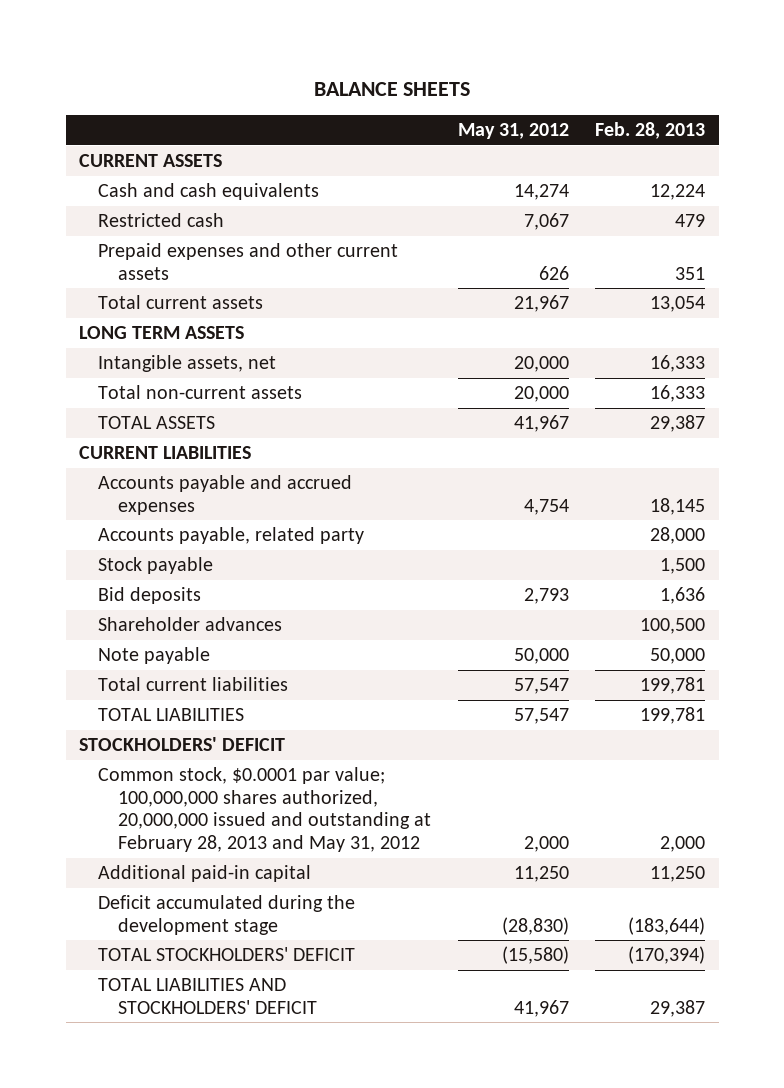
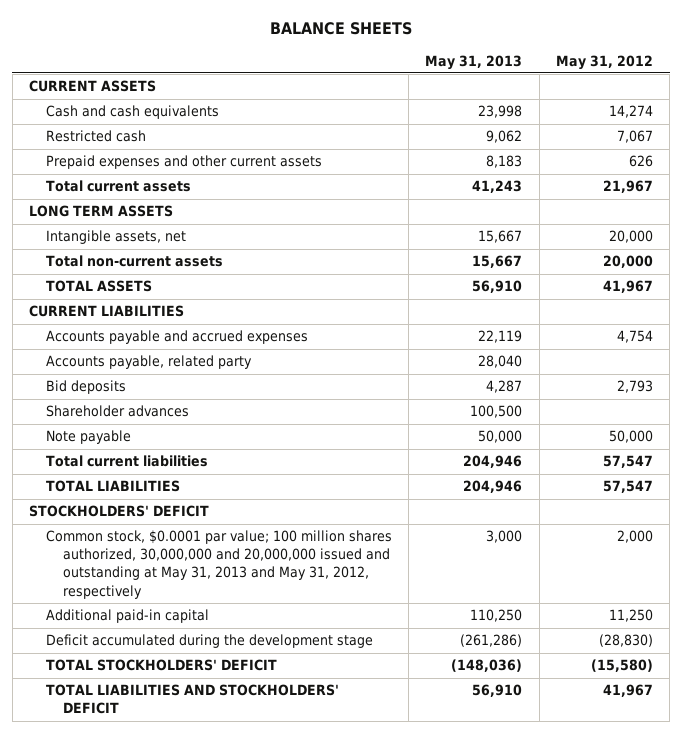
[595,122,706,140] Feb. 28, 2013 -> none
none -> [425,54,523,70] May 31, 2013
[98,557,214,575] Stock payable -> none
[98,767,432,852] Common stock, $0.0001 par value; 100,000,000 shares authorized, 20,000,000 issued and outstanding at February 28, 2013 and May 31, 2012 -> [46,530,393,599] Common stock, $0.0001 par value; 100 million shares authorized, 30,000,000 and 20,000,000 issued and outstanding at May 31, 2013 and May 31, 2012, respectively

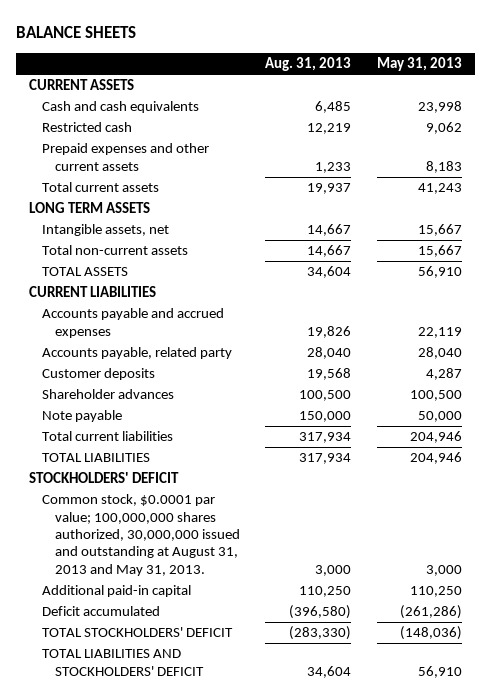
[555,54,653,70] May 31, 2012 -> none
none -> [265,57,352,72] Aug. 31, 2013
[46,380,127,395] Bid deposits -> [41,368,155,381] Customer deposits
[46,530,393,599] Common stock, $0.0001 par value; 100 million shares authorized, 30,000,000 and 20,000,000 issued and outstanding at May 31, 2013 and May 31, 2012, respectively -> [41,494,240,576] Common stock, $0.0001 par value; 100,000,000 shares authorized, 30,000,000 issued and outstanding at August 31, 2013 and May 31, 2013.
[46,634,374,649] Deficit accumulated during the development stage -> [41,606,160,617] Deficit accumulated

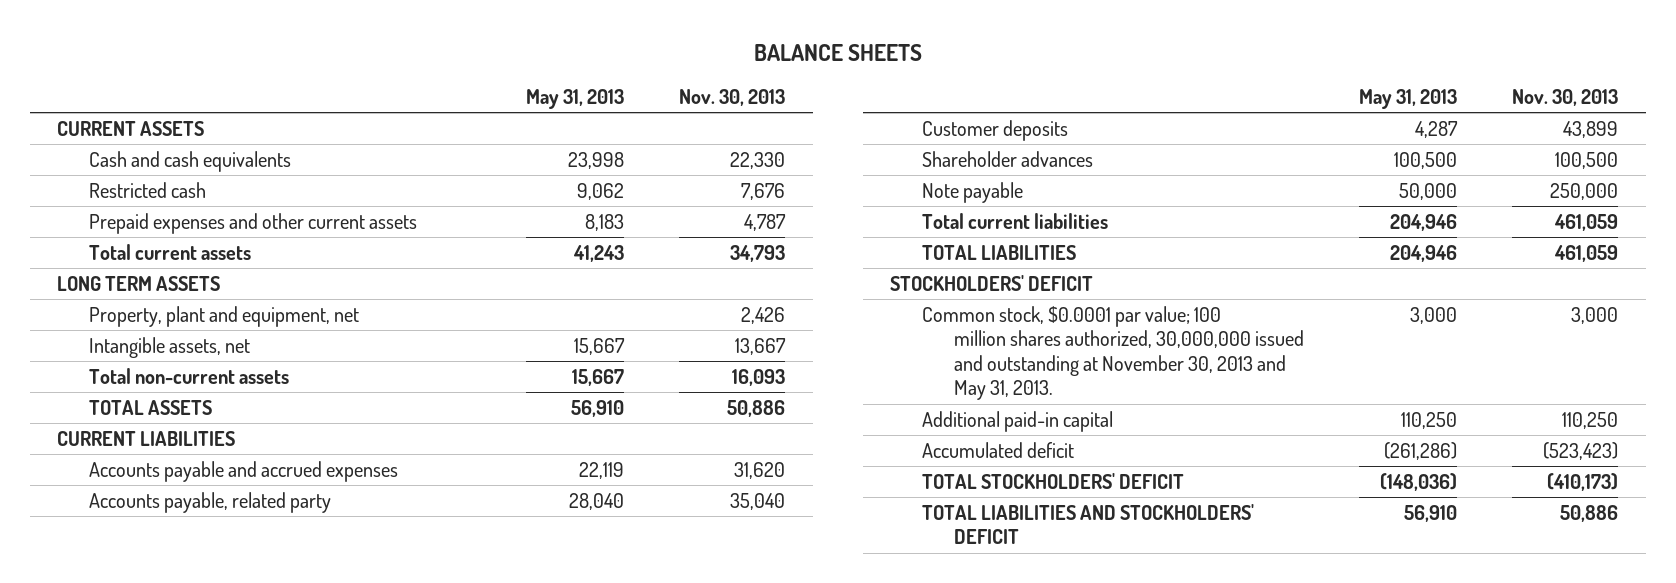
[265,57,352,72] Aug. 31, 2013 -> none
none -> [679,88,786,106] Nov. 30, 2013
none -> [89,305,360,327] Property, plant and equipment, net
[41,494,240,576] Common stock, $0.0001 par value; 100,000,000 shares authorized, 30,000,000 issued and outstanding at August 31, 2013 and May 31, 2013. -> [921,305,1304,401] Common stock, $0.0001 par value; 100 million shares authorized, 30,000,000 issued and outstanding at November 30, 2013 and May 31, 2013.
[41,606,160,617] Deficit accumulated -> [921,441,1074,458] Accumulated deficit

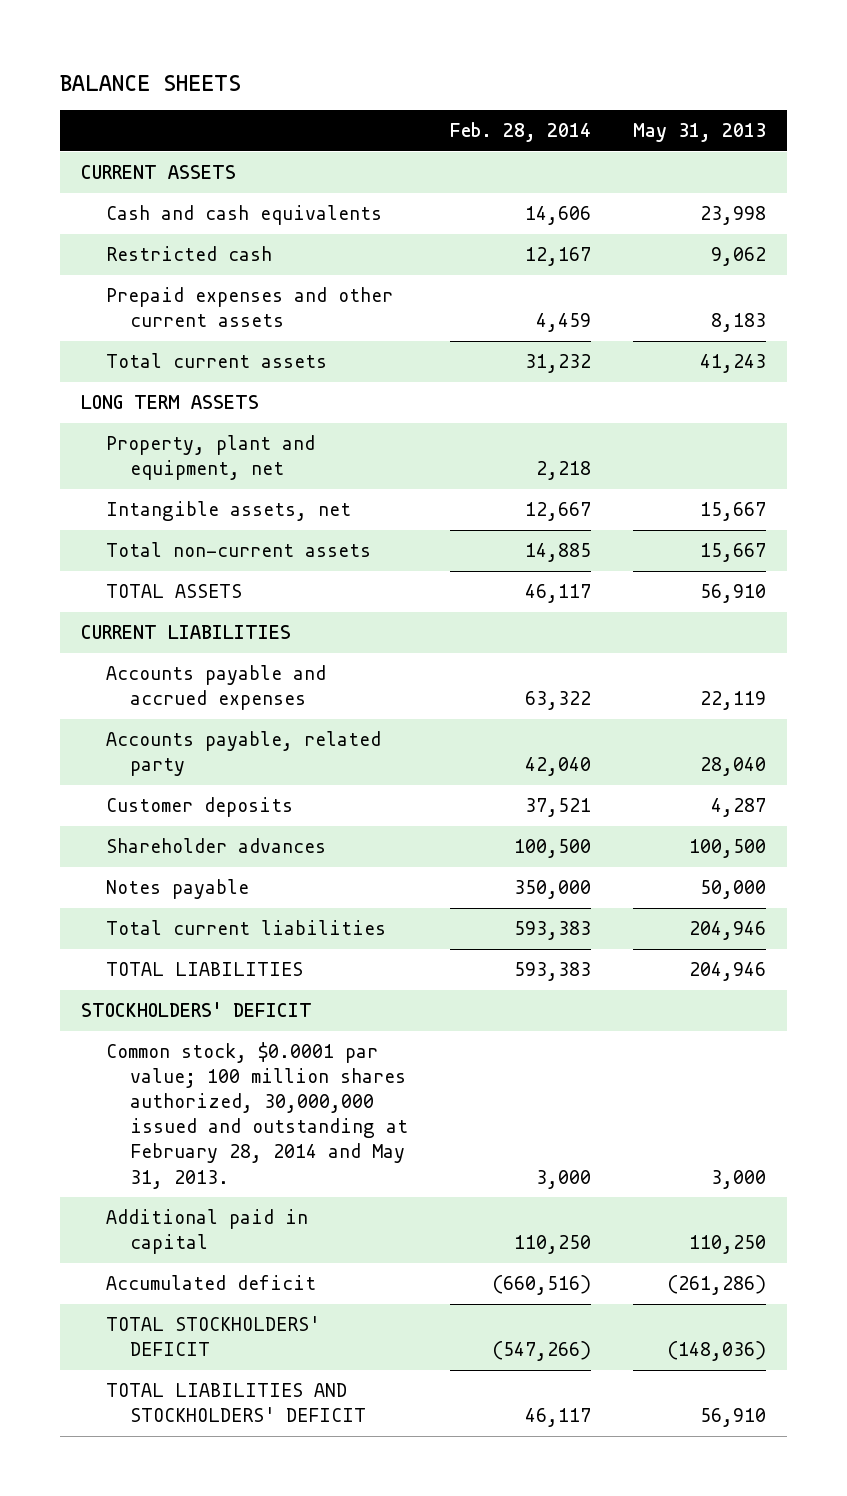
[679,88,786,106] Nov. 30, 2013 -> none
none -> [450,122,592,143] Feb. 28, 2014
[921,181,1023,203] Note payable -> none
none -> [105,879,249,900] Notes payable
[921,305,1304,401] Common stock, $0.0001 par value; 100 million shares authorized, 30,000,000 issued and outstanding at November 30, 2013 and May 31, 2013. -> [105,1042,409,1189] Common stock, $0.0001 par value; 100 million shares authorized, 30,000,000 issued and outstanding at February 28, 2014 and May 31, 2013.
[921,410,1113,432] Additional paid-in capital -> [105,1209,308,1255] Additional paid in capital

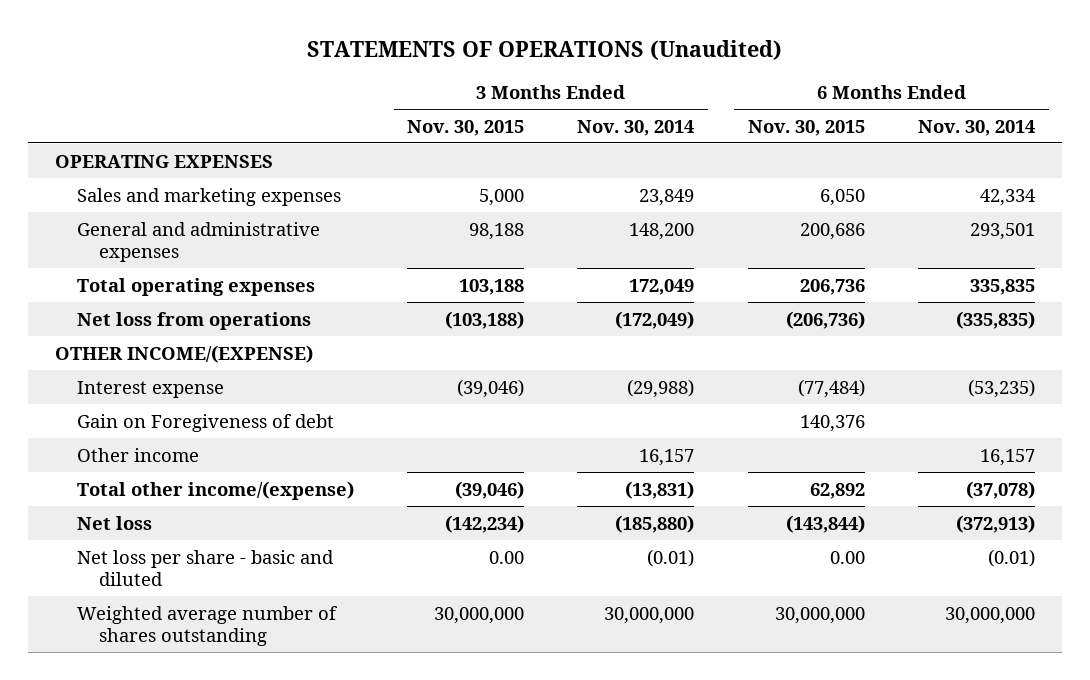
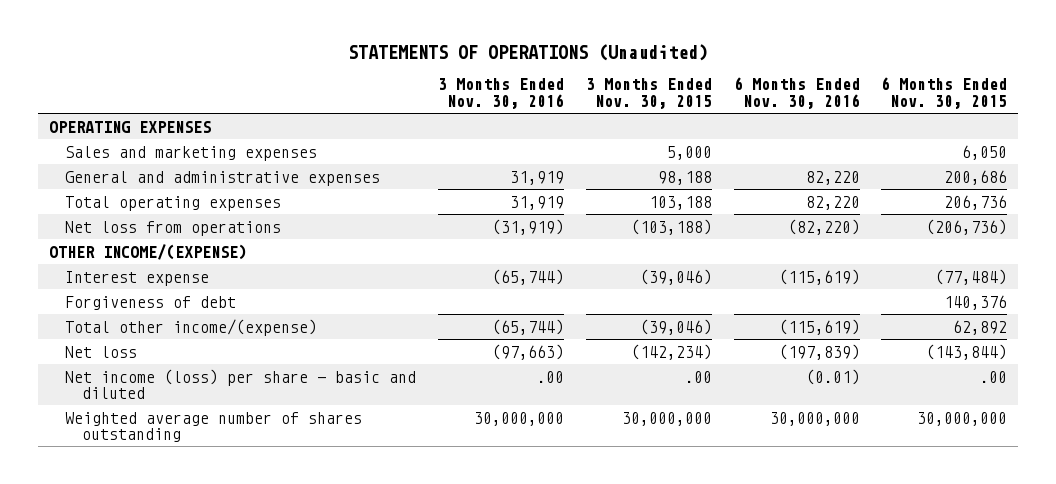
[577,119,695,136] Nov. 30, 2014 -> none
[918,119,1036,136] Nov. 30, 2014 -> none
none -> [438,78,565,109] 3 Months Ended Nov. 30, 2016
none -> [733,77,860,109] 6 Months Ended Nov. 30, 2016
[76,447,199,462] Other income -> none
[76,413,334,432] Gain on Foregiveness of debt -> [65,295,237,310] Forgiveness of debt
[76,549,334,586] Net loss per share - basic and diluted -> [65,368,417,399] Net income (loss) per share - basic and diluted
[488,550,524,564] 0.00 -> [684,370,712,383] .00
[829,550,865,564] 0.00 -> [980,370,1008,383] .00

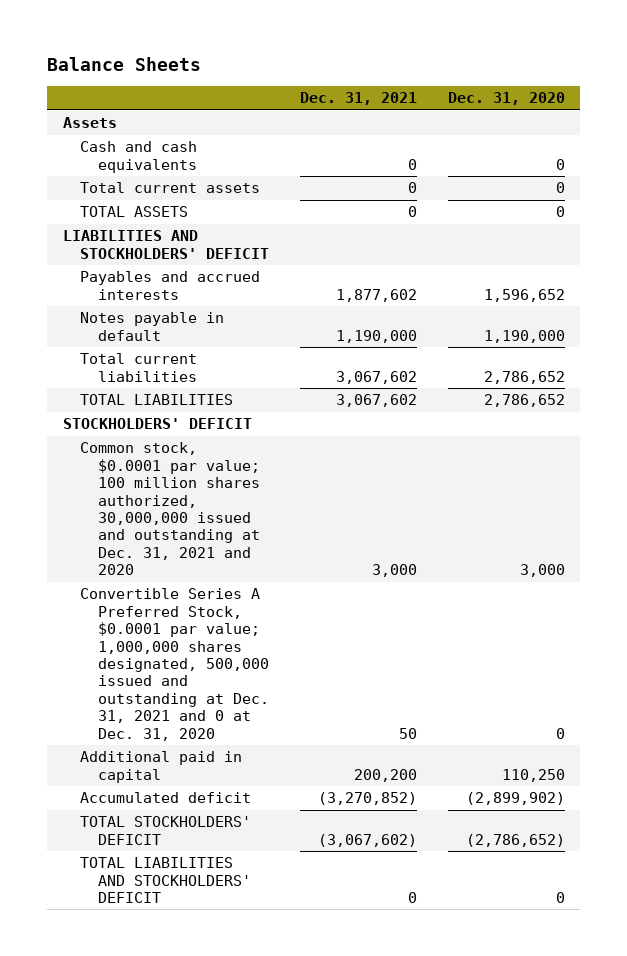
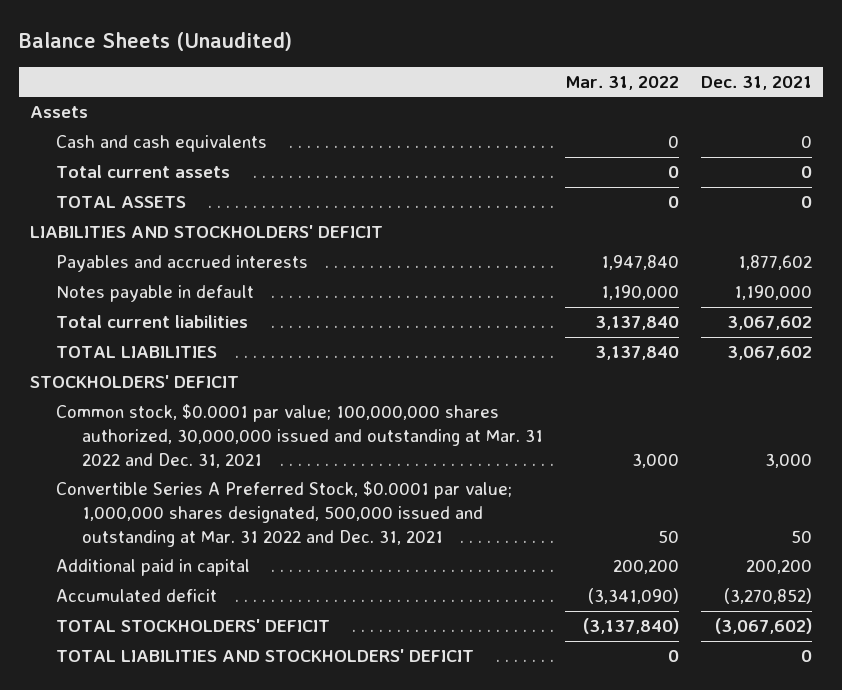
[47,56,202,71] Balance Sheets -> [18,31,292,51] Balance Sheets (Unaudited)
[447,92,565,106] Dec. 31, 2020 -> none
none -> [565,75,680,90] Mar. 31, 2022
[80,442,260,576] Common stock, $0.0001 par value; 100 million shares authorized, 30,000,000 issued and outstanding at Dec. 31, 2021 and 2020 -> [56,404,544,468] Common stock, $0.0001 par value; 100,000,000 shares authorized, 30,000,000 issued and outstanding at Mar. 31 2022 and Dec. 31, 2021
[80,588,269,741] Convertible Series A Preferred Stock, $0.0001 par value; 1,000,000 shares designated, 500,000 issued and outstanding at Dec. 31, 2021 and 0 at Dec. 31, 2020 -> [56,481,513,547] Convertible Series A Preferred Stock, $0.0001 par value; 1,000,000 shares designated, 500,000 issued and outstanding at Mar. 31 2022 and Dec. 31, 2021

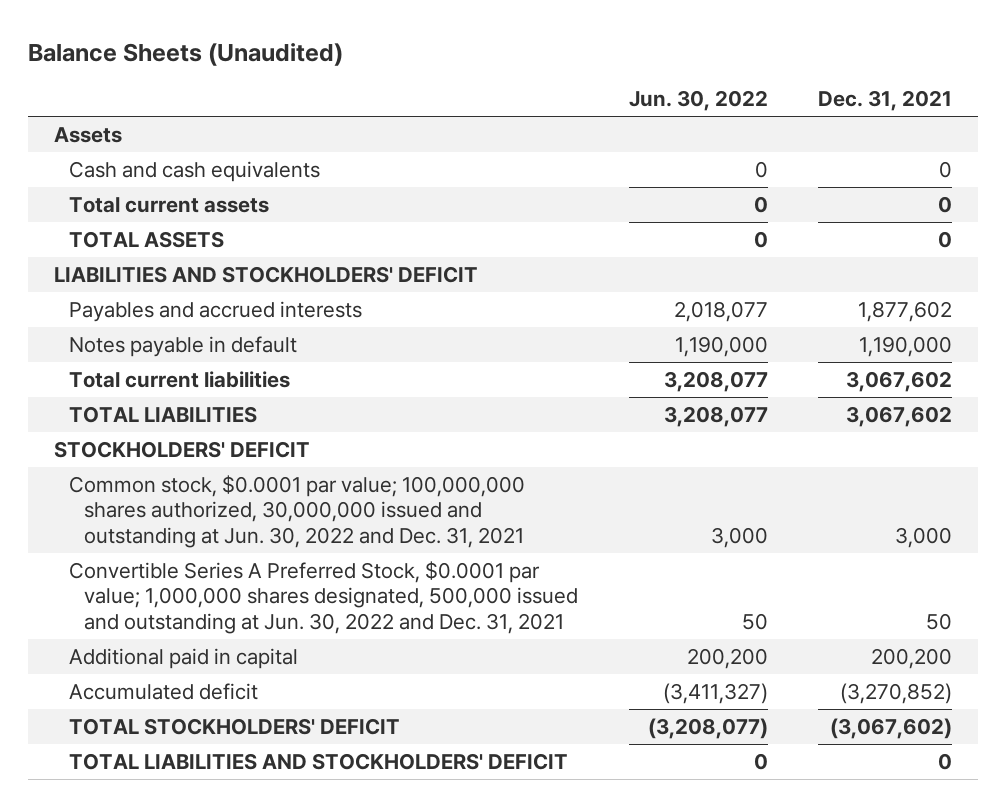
[565,75,680,90] Mar. 31, 2022 -> none
none -> [628,90,768,112] Jun. 30, 2022
[56,404,544,468] Common stock, $0.0001 par value; 100,000,000 shares authorized, 30,000,000 issued and outstanding at Mar. 31 2022 and Dec. 31, 2021 -> [68,474,525,549] Common stock, $0.0001 par value; 100,000,000 shares authorized, 30,000,000 issued and outstanding at Jun. 30, 2022 and Dec. 31, 2021
[56,481,513,547] Convertible Series A Preferred Stock, $0.0001 par value; 1,000,000 shares designated, 500,000 issued and outstanding at Mar. 31 2022 and Dec. 31, 2021 -> [68,560,578,635] Convertible Series A Preferred Stock, $0.0001 par value; 1,000,000 shares designated, 500,000 issued and outstanding at Jun. 30, 2022 and Dec. 31, 2021

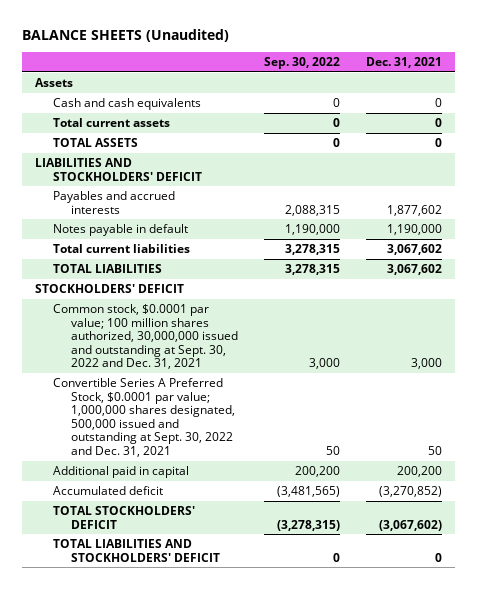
[28,42,344,66] Balance Sheets (Unaudited) -> [22,29,230,43] BALANCE SHEETS (Unaudited)
[628,90,768,112] Jun. 30, 2022 -> none
none -> [264,57,341,70] Sep. 30, 2022
[68,474,525,549] Common stock, $0.0001 par value; 100,000,000 shares authorized, 30,000,000 issued and outstanding at Jun. 30, 2022 and Dec. 31, 2021 -> [53,303,239,370] Common stock, $0.0001 par value; 100 million shares authorized, 30,000,000 issued and outstanding at Sept. 30, 2022 and Dec. 31, 2021
[68,560,578,635] Convertible Series A Preferred Stock, $0.0001 par value; 1,000,000 shares designated, 500,000 issued and outstanding at Jun. 30, 2022 and Dec. 31, 2021 -> [53,377,236,458] Convertible Series A Preferred Stock, $0.0001 par value; 1,000,000 shares designated, 500,000 issued and outstanding at Sept. 30, 2022 and Dec. 31, 2021

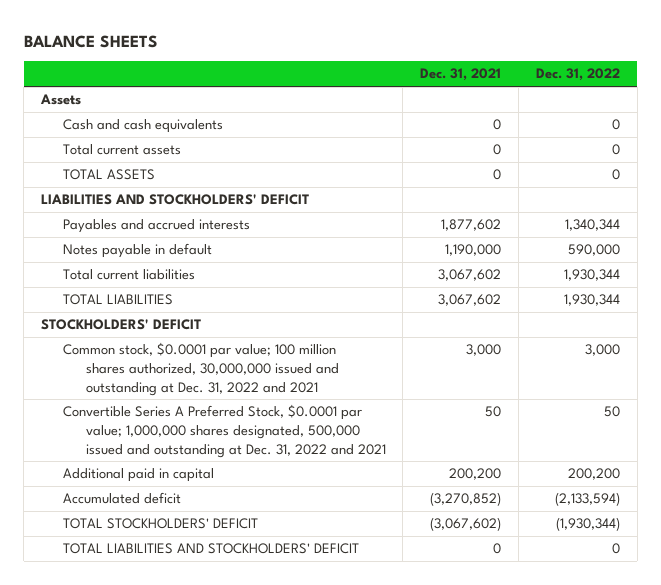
[22,29,230,43] BALANCE SHEETS (Unaudited) -> [23,34,158,48] BALANCE SHEETS
[264,57,341,70] Sep. 30, 2022 -> none
none -> [535,68,620,82] Dec. 31, 2022
[53,303,239,370] Common stock, $0.0001 par value; 100 million shares authorized, 30,000,000 issued and outstanding at Sept. 30, 2022 and Dec. 31, 2021 -> [63,342,339,396] Common stock, $0.0001 par value; 100 million shares authorized, 30,000,000 issued and outstanding at Dec. 31, 2022 and 2021
[53,377,236,458] Convertible Series A Preferred Stock, $0.0001 par value; 1,000,000 shares designated, 500,000 issued and outstanding at Sept. 30, 2022 and Dec. 31, 2021 -> [63,404,386,458] Convertible Series A Preferred Stock, $0.0001 par value; 1,000,000 shares designated, 500,000 issued and outstanding at Dec. 31, 2022 and 2021

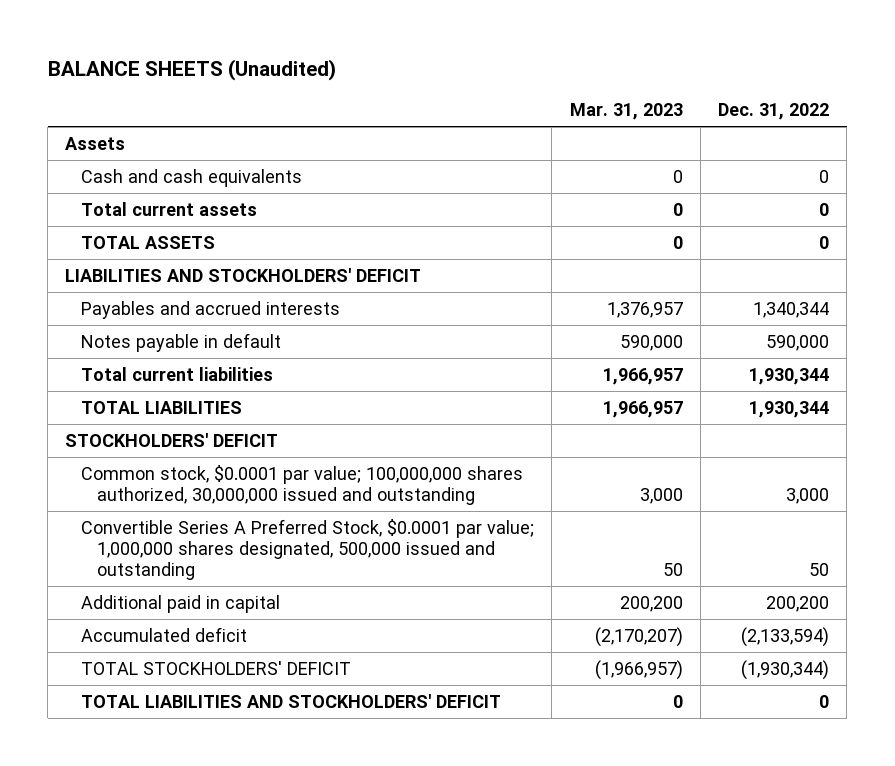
[23,34,158,48] BALANCE SHEETS -> [47,58,336,81] BALANCE SHEETS (Unaudited)
[420,68,502,82] Dec. 31, 2021 -> none
none -> [569,103,683,121] Mar. 31, 2023
[63,342,339,396] Common stock, $0.0001 par value; 100 million shares authorized, 30,000,000 issued and outstanding at Dec. 31, 2022 and 2021 -> [81,464,524,505] Common stock, $0.0001 par value; 100,000,000 shares authorized, 30,000,000 issued and outstanding
[63,404,386,458] Convertible Series A Preferred Stock, $0.0001 par value; 1,000,000 shares designated, 500,000 issued and outstanding at Dec. 31, 2022 and 2021 -> [81,518,535,580] Convertible Series A Preferred Stock, $0.0001 par value; 1,000,000 shares designated, 500,000 issued and outstanding

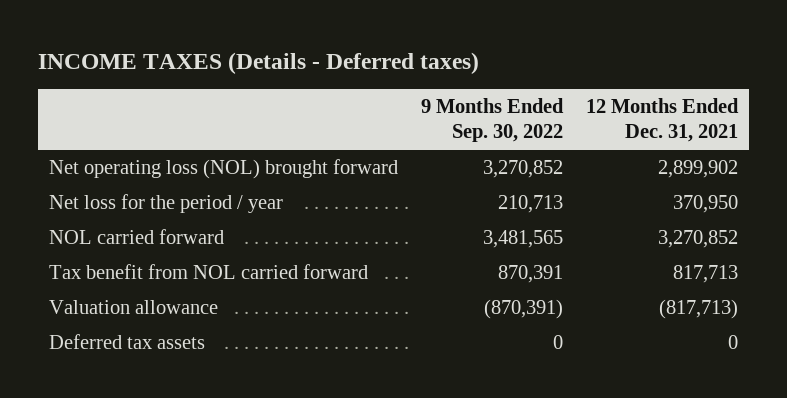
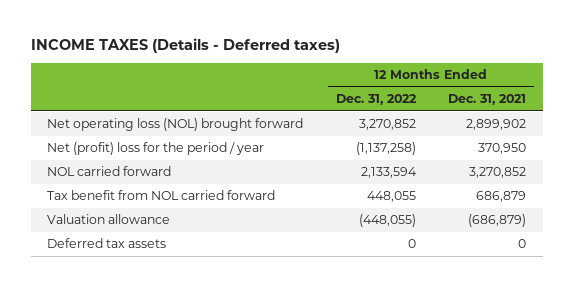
[420,98,564,143] 9 Months Ended Sep. 30, 2022 -> none
none -> [335,94,417,106] Dec. 31, 2022
[49,194,284,214] Net loss for the period / year -> [47,142,265,156] Net (profit) loss for the period / year
[672,265,738,284] 817,713 -> [476,191,527,203] 686,879
[658,299,738,320] (817,713) -> [468,214,527,228] (686,879)

